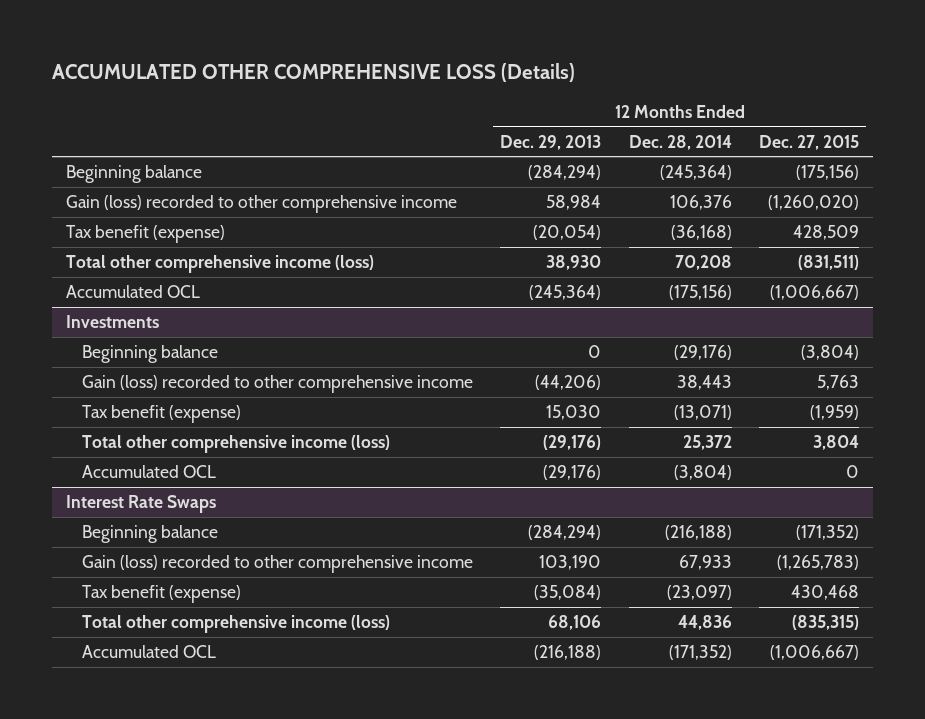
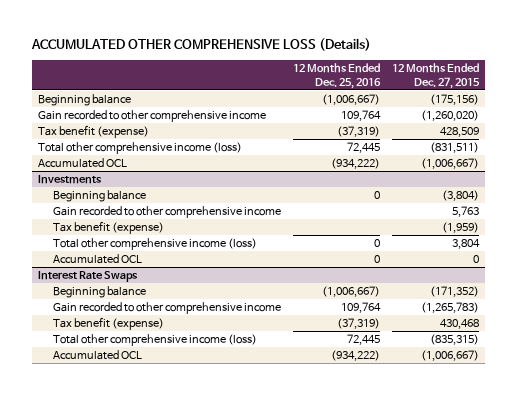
[500,134,602,150] Dec. 29, 2013 -> none
[628,134,732,150] Dec. 28, 2014 -> none
none -> [293,63,382,89] 12 Months Ended Dec. 25, 2016
[65,195,457,214] Gain (loss) recorded to other comprehensive income -> [37,109,266,122] Gain recorded to other comprehensive income
[81,375,473,394] Gain (loss) recorded to other comprehensive income -> [53,205,282,218] Gain recorded to other comprehensive income
[81,555,473,574] Gain (loss) recorded to other comprehensive income -> [53,301,282,314] Gain recorded to other comprehensive income

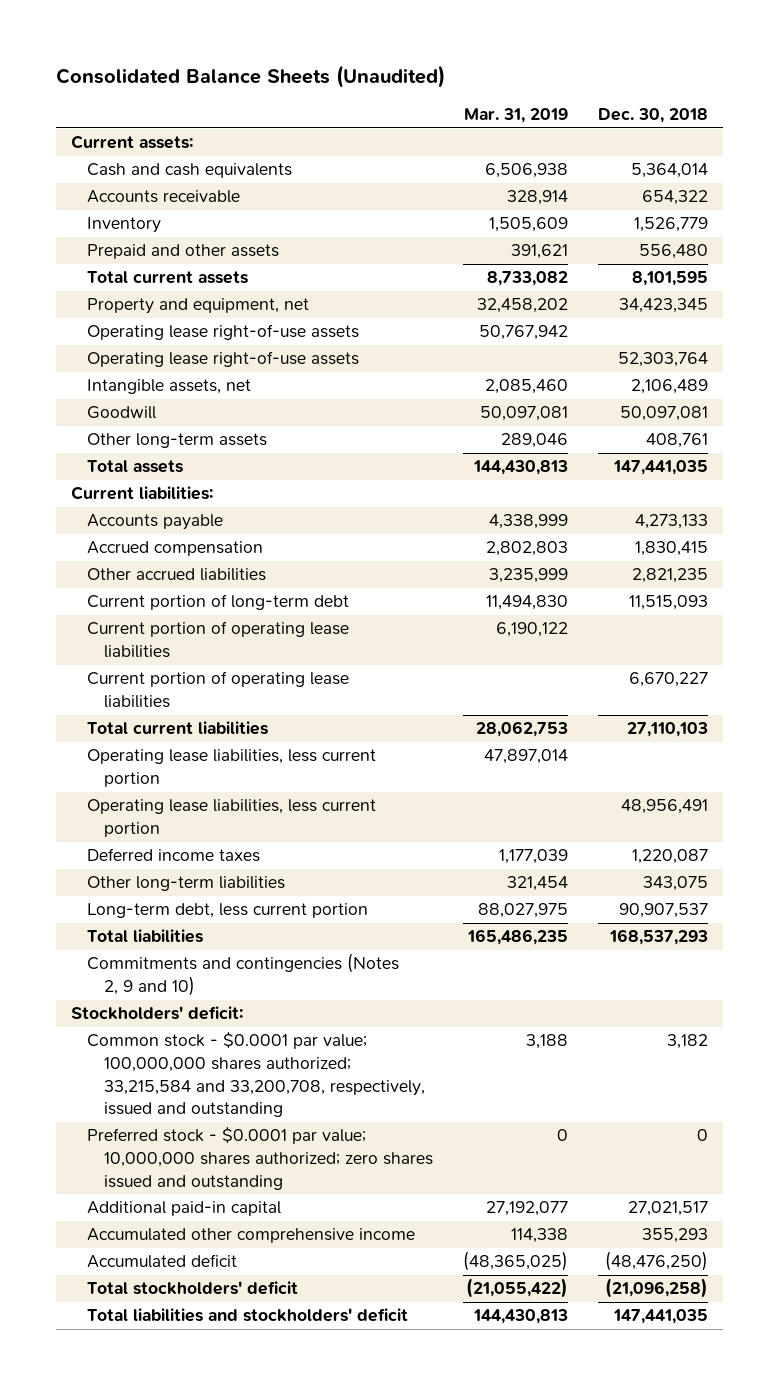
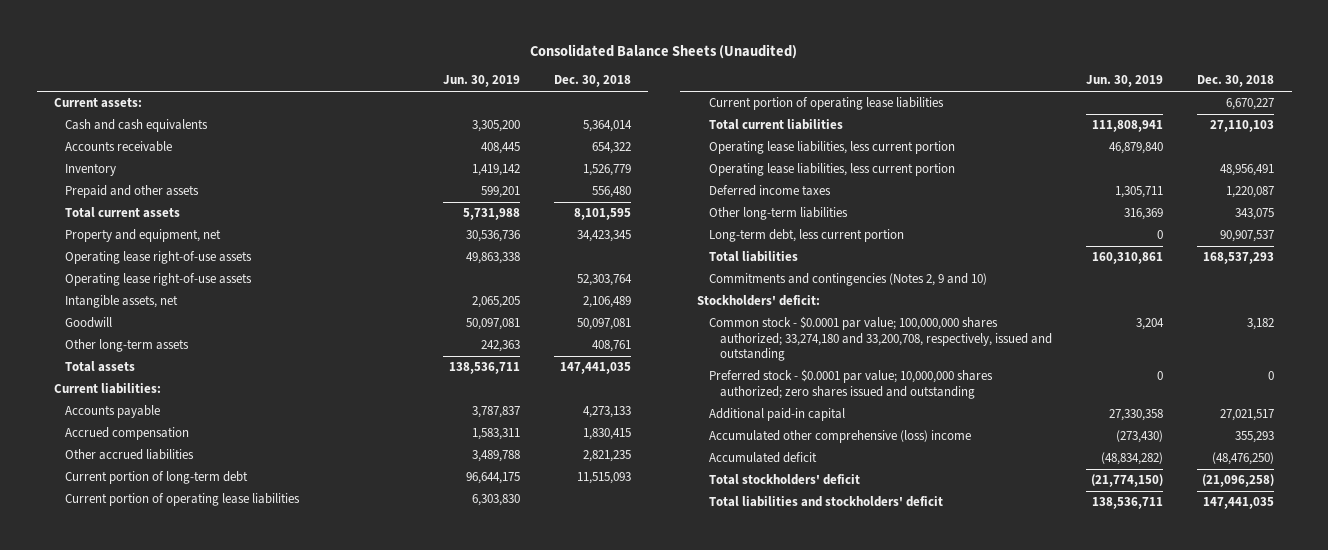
[463,108,568,124] Mar. 31, 2019 -> none
none -> [442,75,520,88] Jun. 30, 2019
[87,1032,425,1118] Common stock - $0.0001 par value; 100,000,000 shares authorized; 33,215,584 and 33,200,708, respectively, issued and outstanding -> [708,316,1053,362] Common stock - $0.0001 par value; 100,000,000 shares authorized; 33,274,180 and 33,200,708, respectively, issued and outstanding
[87,1228,416,1244] Accumulated other comprehensive income -> [708,430,971,444] Accumulated other comprehensive (loss) income

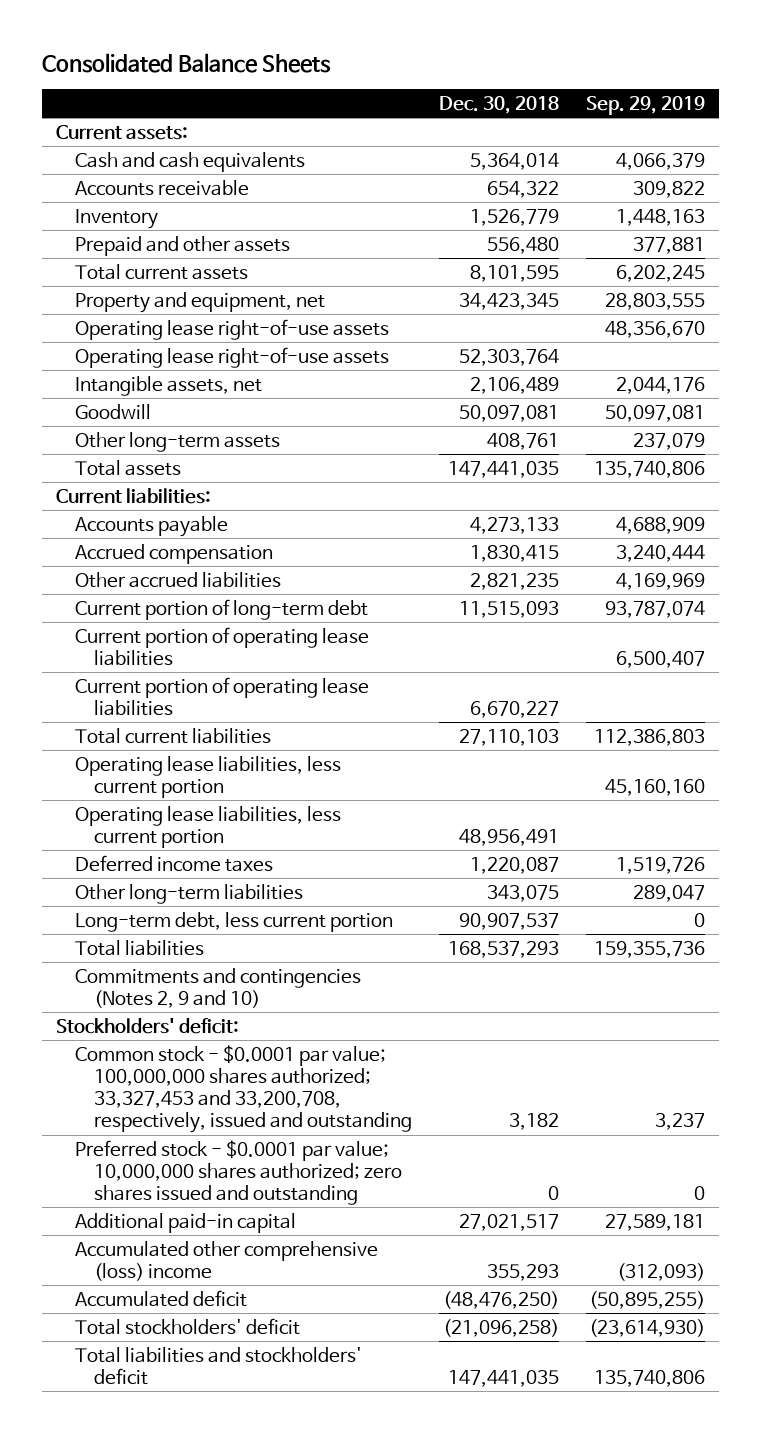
[530,44,798,60] Consolidated Balance Sheets (Unaudited) -> [42,52,332,73] Consolidated Balance Sheets
[442,75,520,88] Jun. 30, 2019 -> none
none -> [586,95,706,115] Sep. 29, 2019
[708,316,1053,362] Common stock - $0.0001 par value; 100,000,000 shares authorized; 33,274,180 and 33,200,708, respectively, issued and outstanding -> [74,1044,412,1134] Common stock - $0.0001 par value; 100,000,000 shares authorized; 33,327,453 and 33,200,708, respectively, issued and outstanding

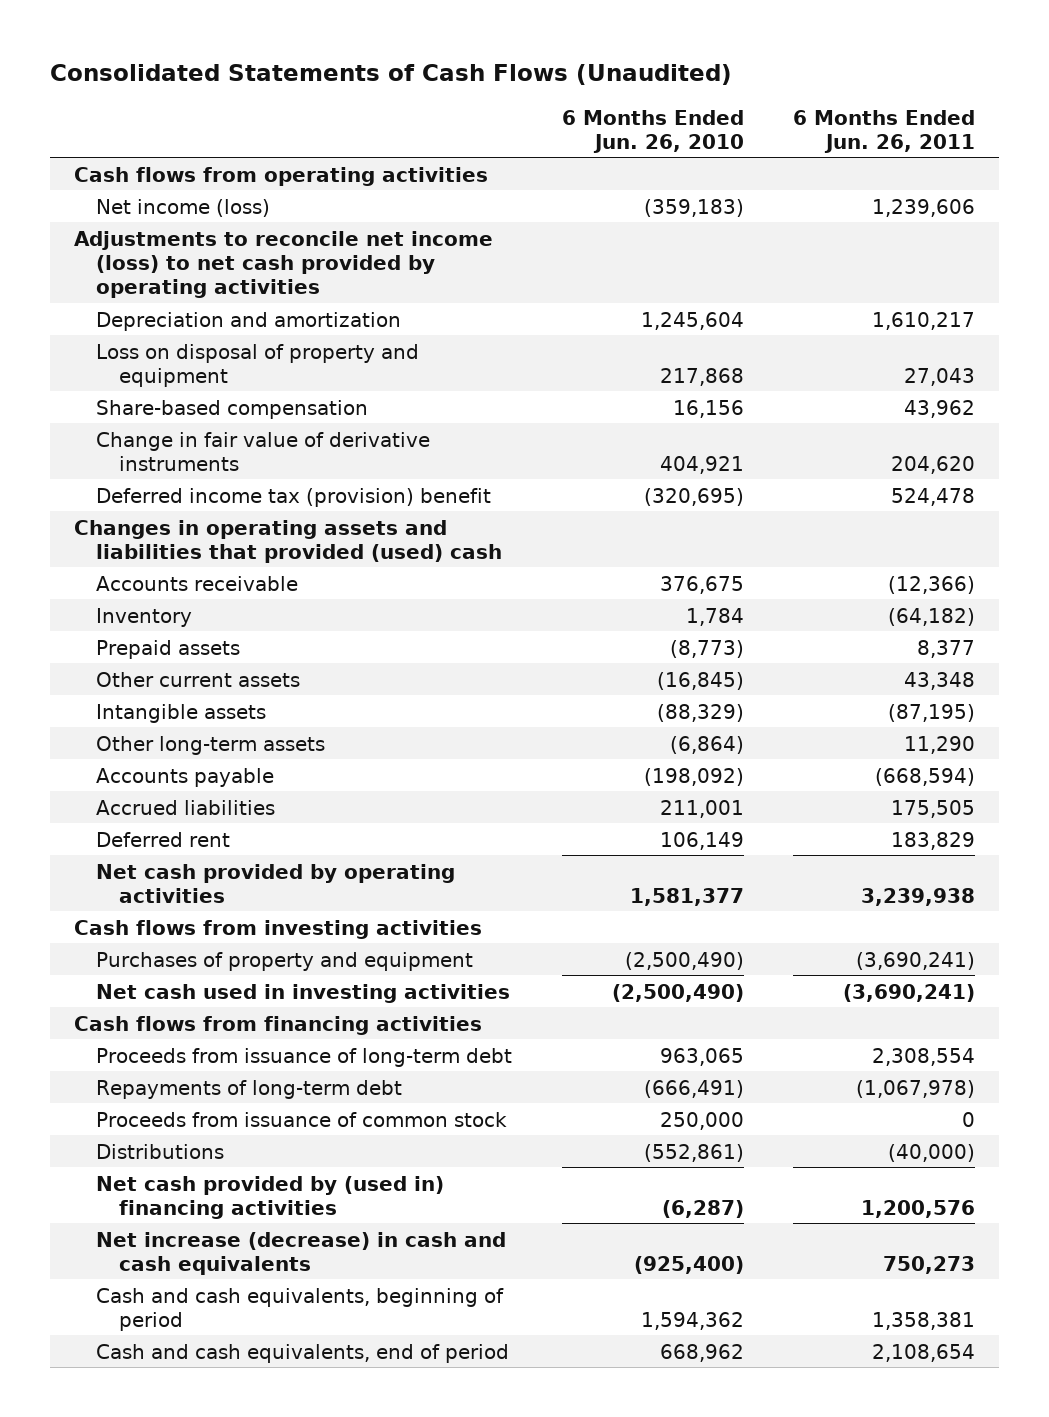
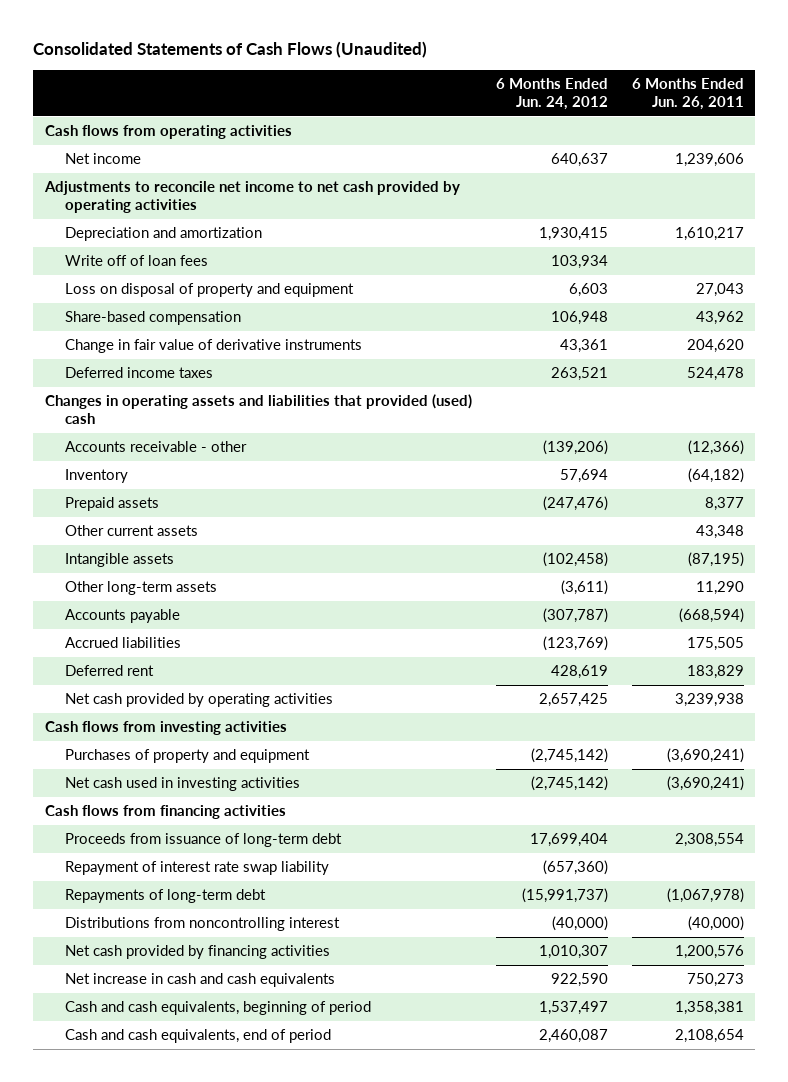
[561,109,744,153] 6 Months Ended Jun. 26, 2010 -> none
none -> [495,78,608,110] 6 Months Ended Jun. 24, 2012
[96,198,271,217] Net income (loss) -> [64,153,141,165] Net income
[74,230,494,298] Adjustments to reconcile net income (loss) to net cash provided by operating activities -> [43,181,460,213] Adjustments to reconcile net income to net cash provided by operating activities
none -> [64,255,208,267] Write off of loan fees
[96,487,492,507] Deferred income tax (provision) benefit -> [64,367,213,379] Deferred income taxes
[96,575,299,591] Accounts receivable -> [64,441,247,453] Accounts receivable - other
none -> [64,861,329,876] Repayment of interest rate swap liability
[96,1111,508,1127] Proceeds from issuance of common stock -> none
[96,1143,225,1159] Distributions -> [64,917,340,932] Distributions from noncontrolling interest
[96,1175,445,1219] Net cash provided by (used in) financing activities -> [64,945,330,960] Net cash provided by financing activities
[96,1231,507,1275] Net increase (decrease) in cash and cash equivalents -> [64,973,335,988] Net increase in cash and cash equivalents

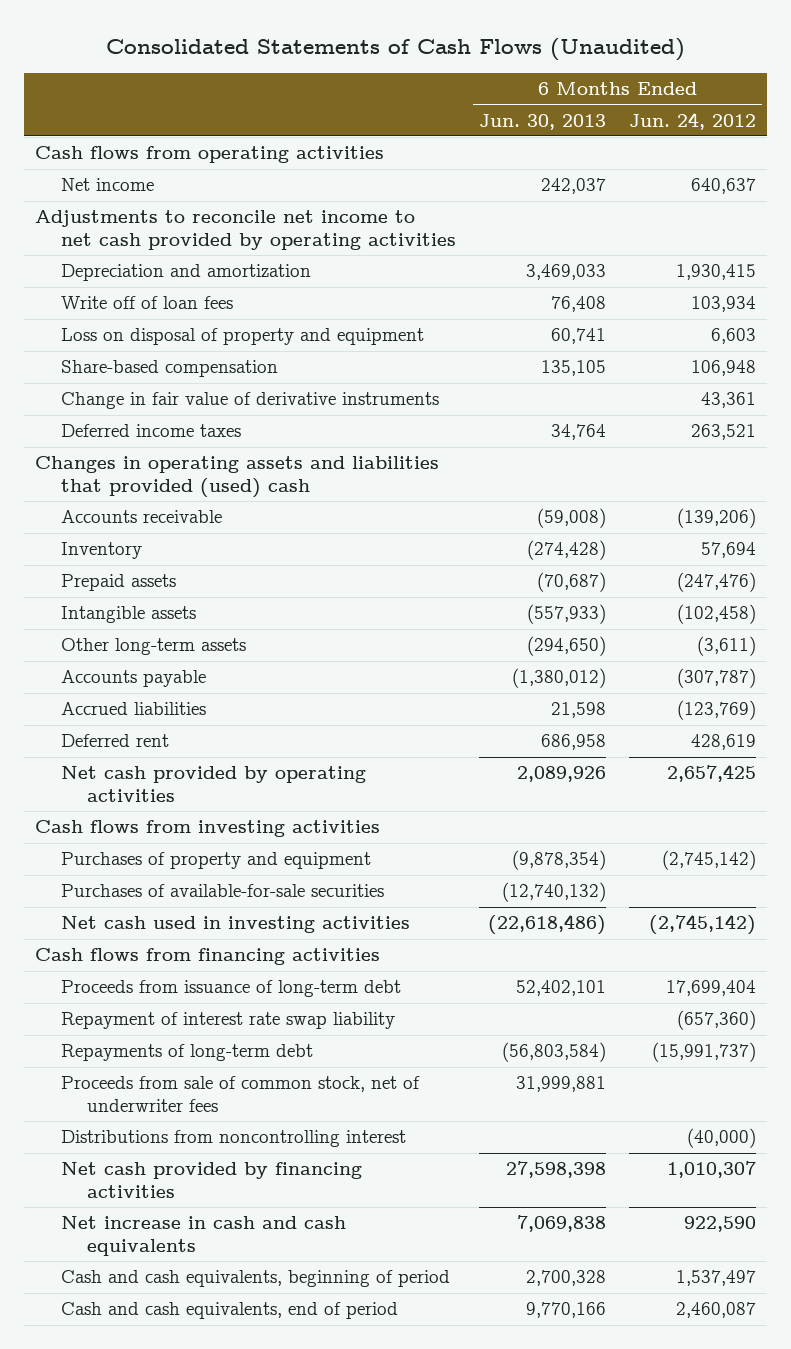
[631,78,744,110] 6 Months Ended Jun. 26, 2011 -> none
none -> [479,113,607,130] Jun. 30, 2013
[64,441,247,453] Accounts receivable - other -> [61,510,223,524] Accounts receivable
[64,525,198,537] Other current assets -> none
none -> [61,884,385,898] Purchases of available-for-sale securities
none -> [61,1076,421,1112] Proceeds from sale of common stock, net of underwriter fees

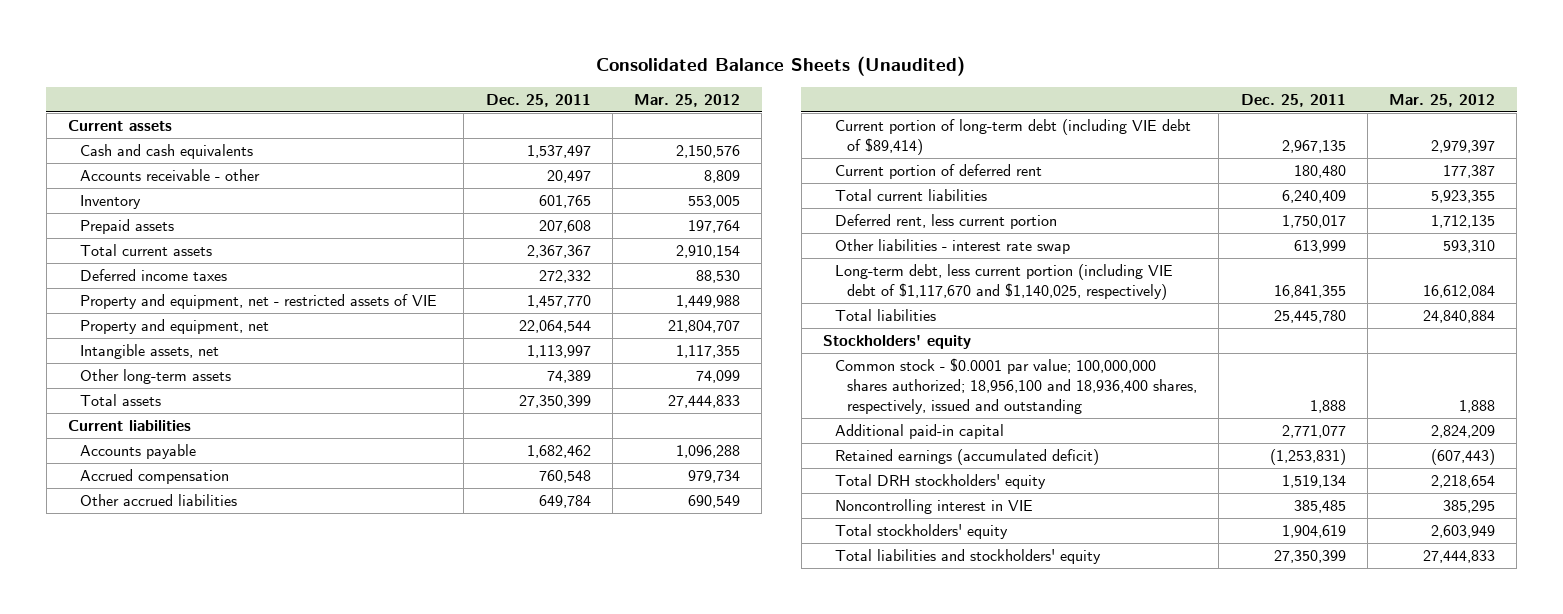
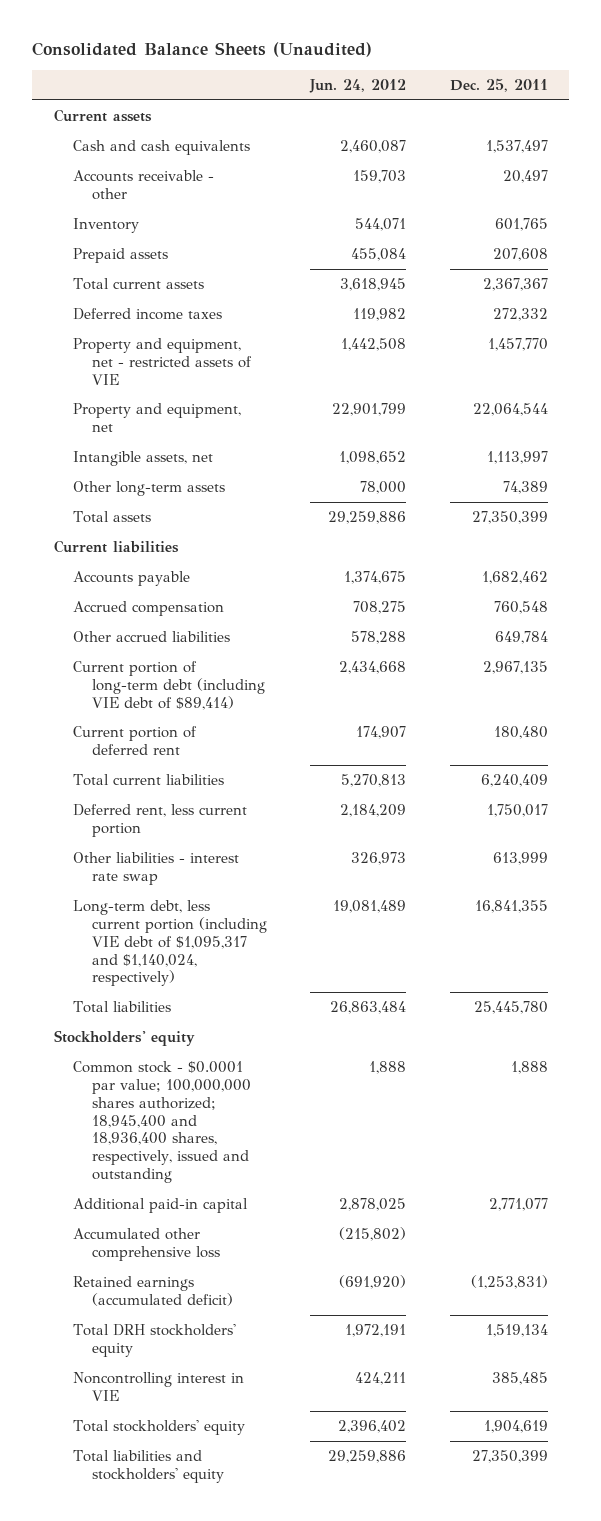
[633,93,740,107] Mar. 25, 2012 -> none
none -> [309,79,407,94] Jun. 24, 2012
[835,264,1174,301] Long-term debt, less current portion (including VIE debt of $1,117,670 and $1,140,025, respectively) -> [72,900,268,987] Long-term debt, less current portion (including VIE debt of $1,095,317 and $1,140,024, respectively)
[835,358,1198,415] Common stock - $0.0001 par value; 100,000,000 shares authorized; 18,956,100 and 18,936,400 shares, respectively, issued and outstanding -> [72,1061,252,1184] Common stock - $0.0001 par value; 100,000,000 shares authorized; 18,945,400 and 18,936,400 shares, respectively, issued and outstanding
none -> [72,1228,221,1261] Accumulated other comprehensive loss

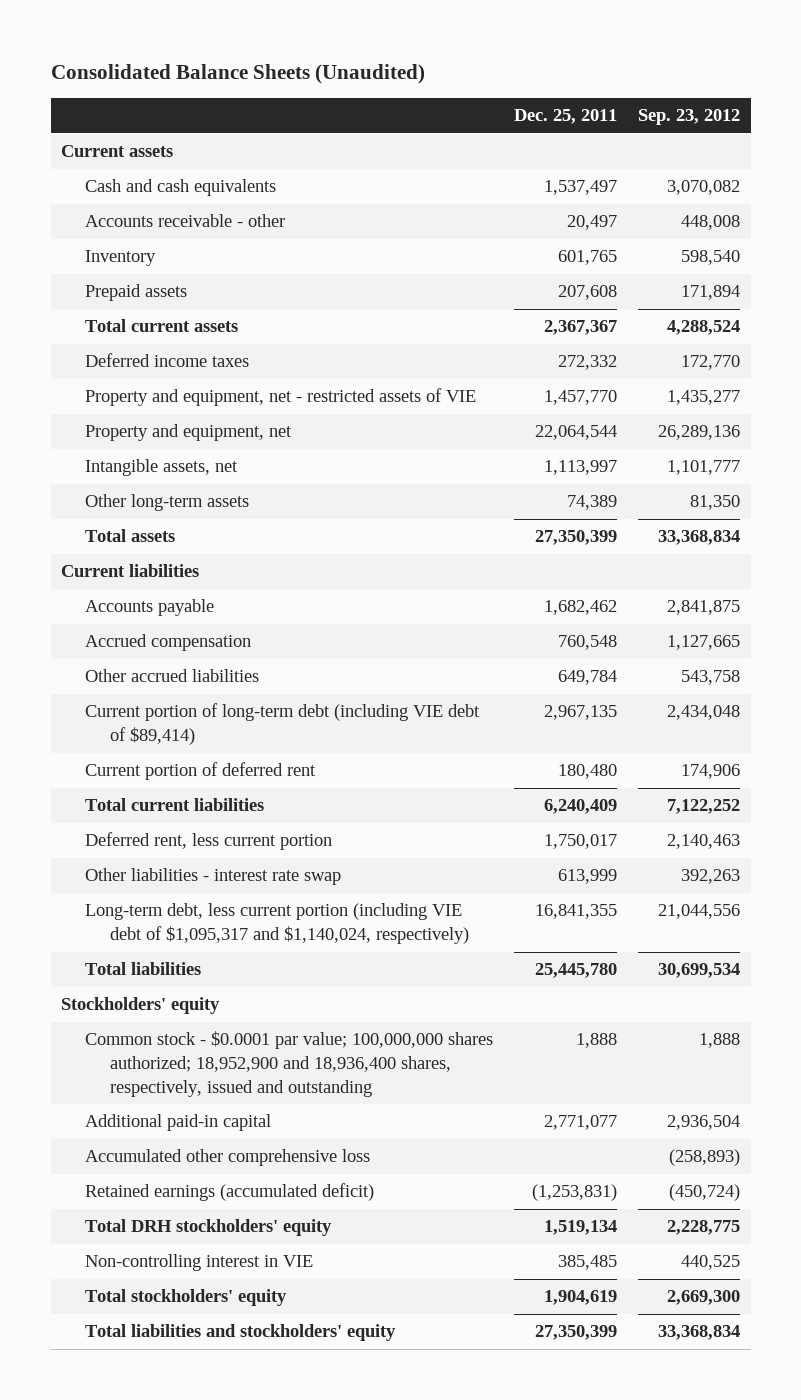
[309,79,407,94] Jun. 24, 2012 -> none
none -> [638,109,741,126] Sep. 23, 2012
[72,1061,252,1184] Common stock - $0.0001 par value; 100,000,000 shares authorized; 18,945,400 and 18,936,400 shares, respectively, issued and outstanding -> [85,1031,494,1097] Common stock - $0.0001 par value; 100,000,000 shares authorized; 18,952,900 and 18,936,400 shares, respectively, issued and outstanding
[72,1372,244,1401] Noncontrolling interest in VIE -> [85,1254,314,1272] Non-controlling interest in VIE

